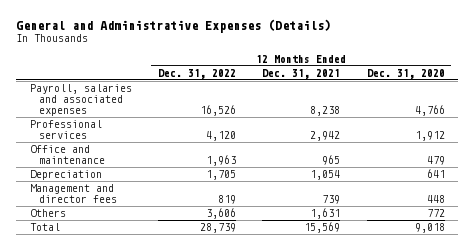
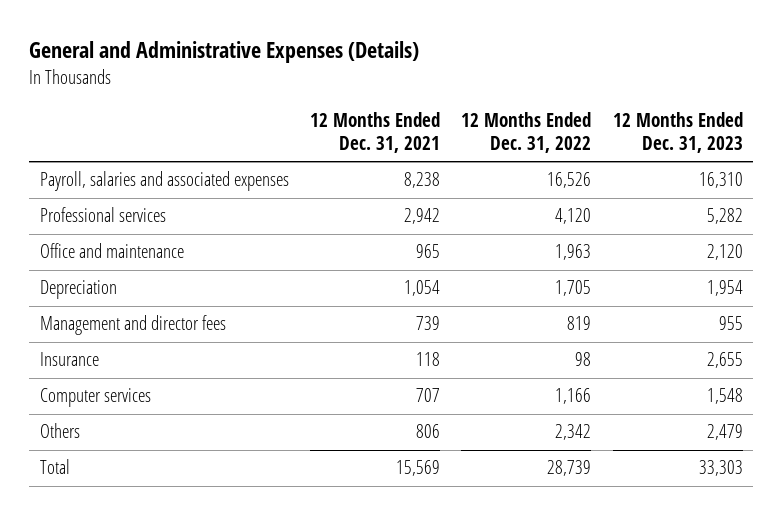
[366,68,445,79] Dec. 31, 2020 -> none
none -> [612,111,743,154] 12 Months Ended Dec. 31, 2023
none -> [39,352,99,367] Insurance
none -> [39,388,151,408] Computer services
[205,208,236,220] 3,606 -> [555,424,592,441] 2,342
[310,208,341,220] 1,631 -> [416,424,441,439] 806

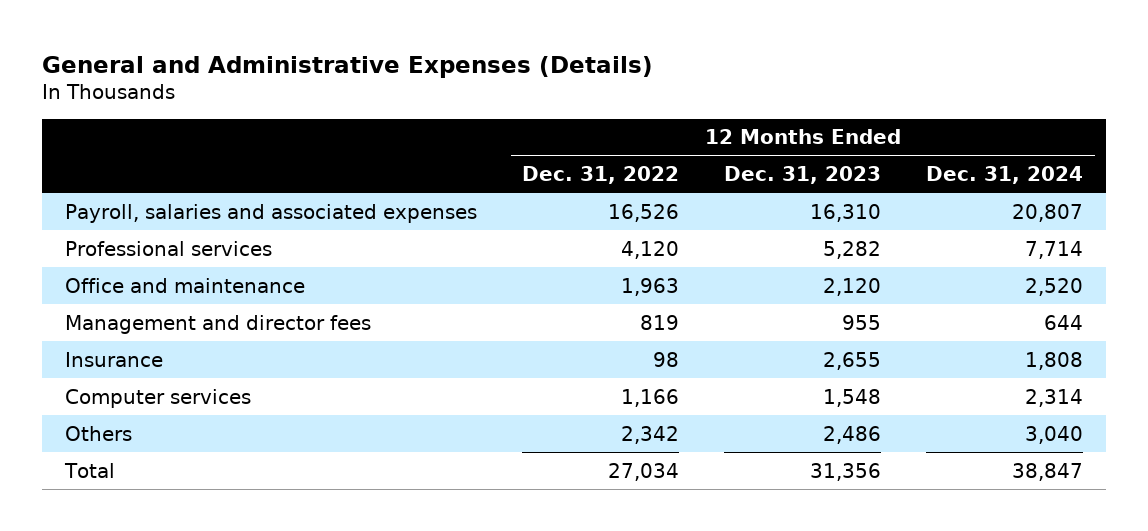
[310,111,441,154] 12 Months Ended Dec. 31, 2021 -> none
none -> [926,165,1084,184] Dec. 31, 2024
[39,280,117,300] Depreciation -> none
[706,424,743,441] 2,479 -> [823,425,882,444] 2,486
[547,460,592,477] 28,739 -> [607,462,679,481] 27,034
[698,460,743,477] 33,303 -> [810,462,882,481] 31,356

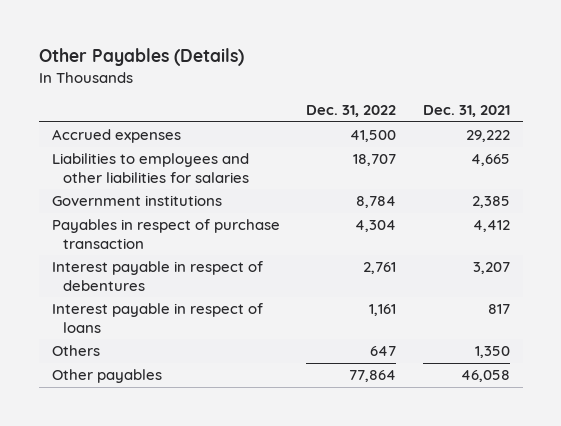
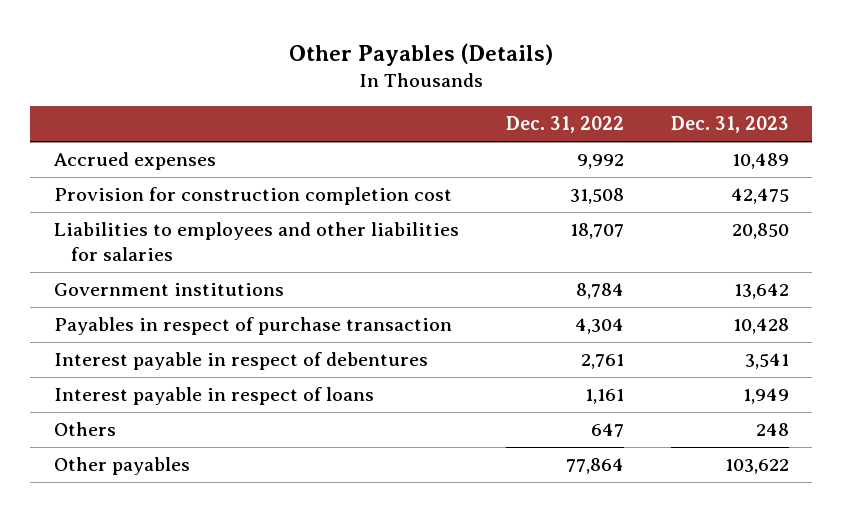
[422,105,510,118] Dec. 31, 2021 -> none
none -> [670,116,789,134] Dec. 31, 2023
[350,130,397,143] 41,500 -> [576,154,624,170] 9,992
none -> [53,187,452,206] Provision for construction completion cost

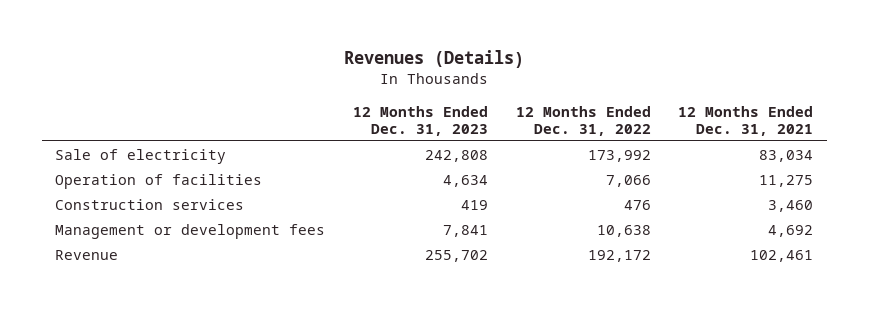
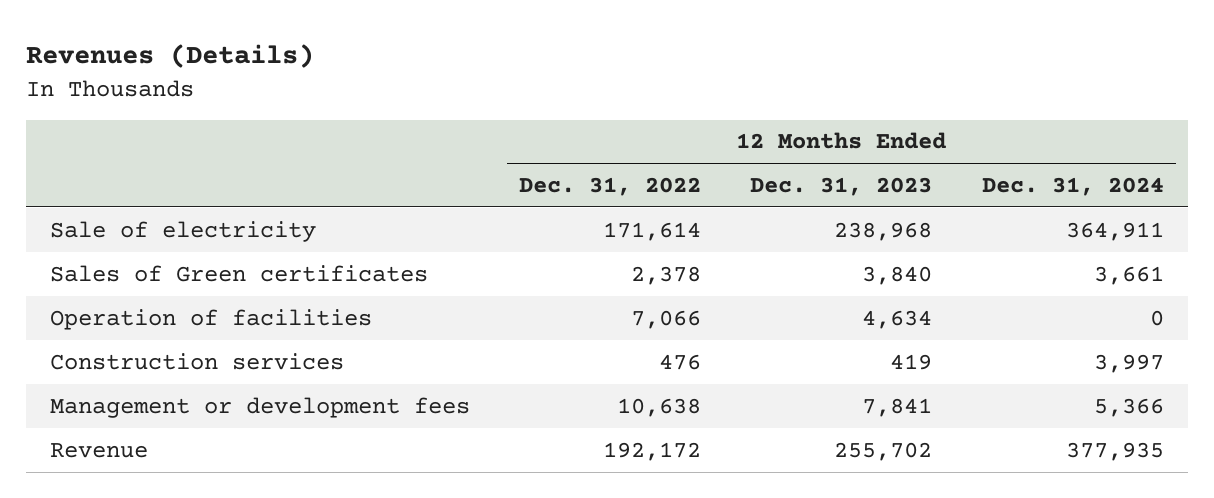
[678,105,814,136] 12 Months Ended Dec. 31, 2021 -> none
none -> [981,177,1164,197] Dec. 31, 2024
[425,149,489,162] 242,808 -> [834,221,933,241] 238,968
[587,149,651,162] 173,992 -> [603,221,702,241] 171,614
none -> [50,264,429,282] Sales of Green certificates

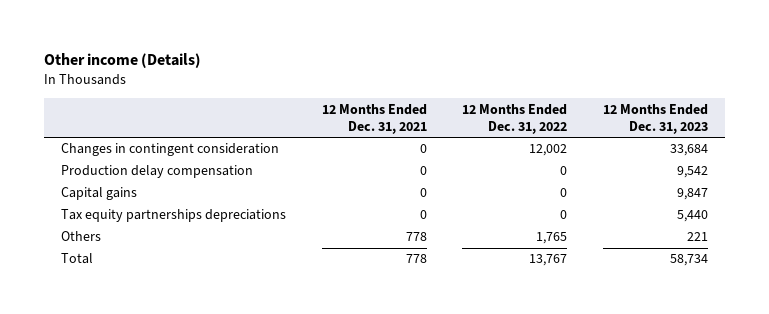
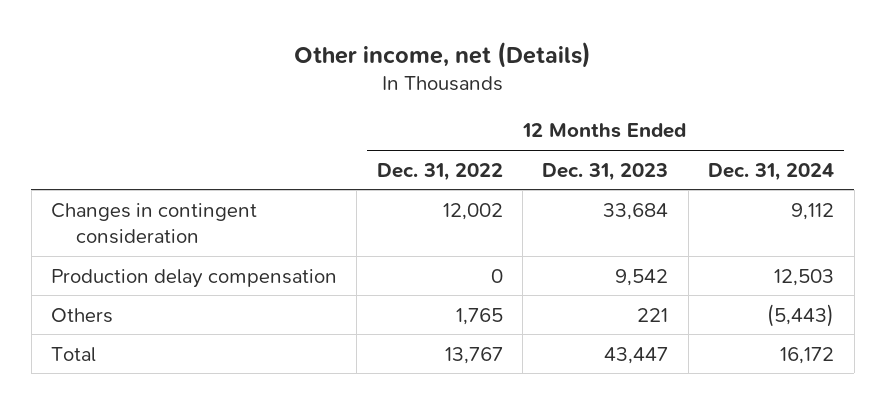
[43,53,201,69] Other income (Details) -> [293,41,591,68] Other income, net (Details)
[321,103,427,135] 12 Months Ended Dec. 31, 2021 -> none
none -> [708,162,835,181] Dec. 31, 2024
[61,187,138,201] Capital gains -> none
[61,209,287,223] Tax equity partnerships depreciations -> none
[669,254,708,267] 58,734 -> [604,346,669,364] 43,447

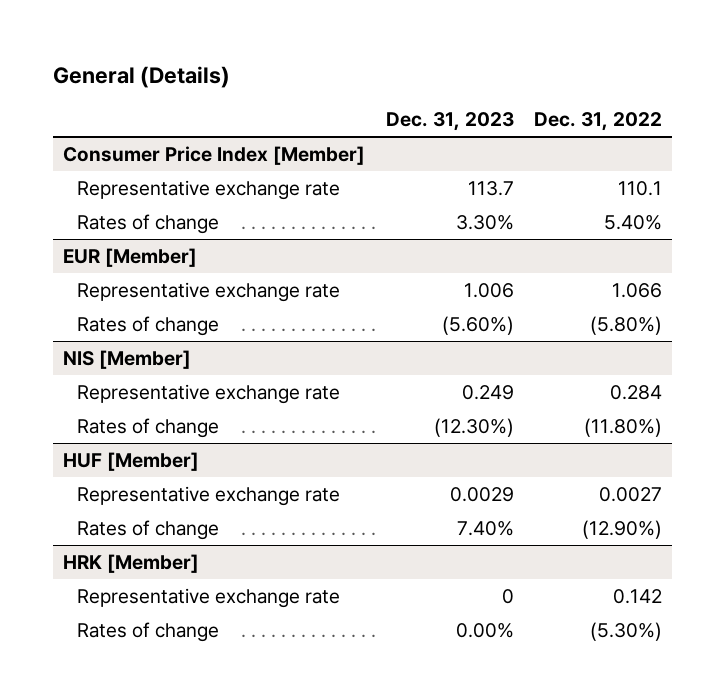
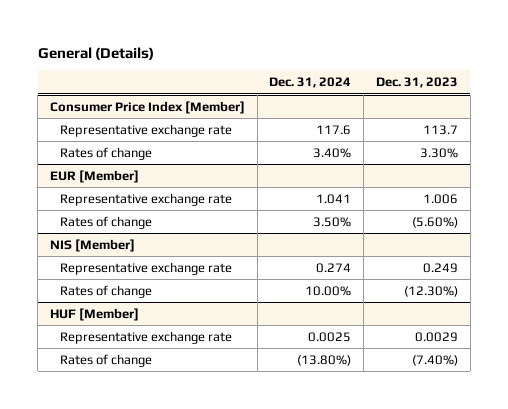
[534,112,663,132] Dec. 31, 2022 -> none
none -> [269,77,352,89] Dec. 31, 2024
[63,553,200,573] HRK [Member] -> none
[77,587,341,608] Representative exchange rate -> none
[77,621,220,642] Rates of change -> none
[456,520,514,536] 7.40% -> [411,354,458,366] (7.40%)

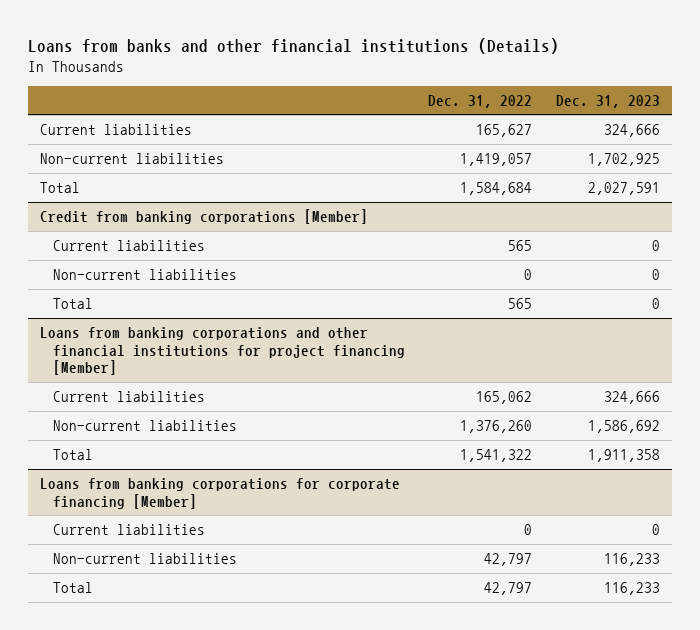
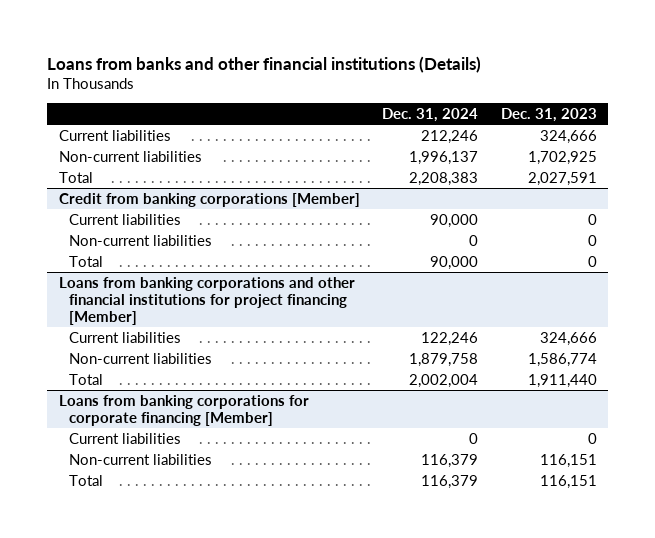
[428,94,533,108] Dec. 31, 2022 -> none
none -> [382,107,479,122] Dec. 31, 2024
[587,420,660,434] 1,586,692 -> [527,352,597,367] 1,586,774
[587,449,660,463] 1,911,358 -> [527,373,597,388] 1,911,440
[603,553,660,567] 116,233 -> [539,453,597,468] 116,151
[603,582,660,596] 116,233 -> [539,474,597,489] 116,151

